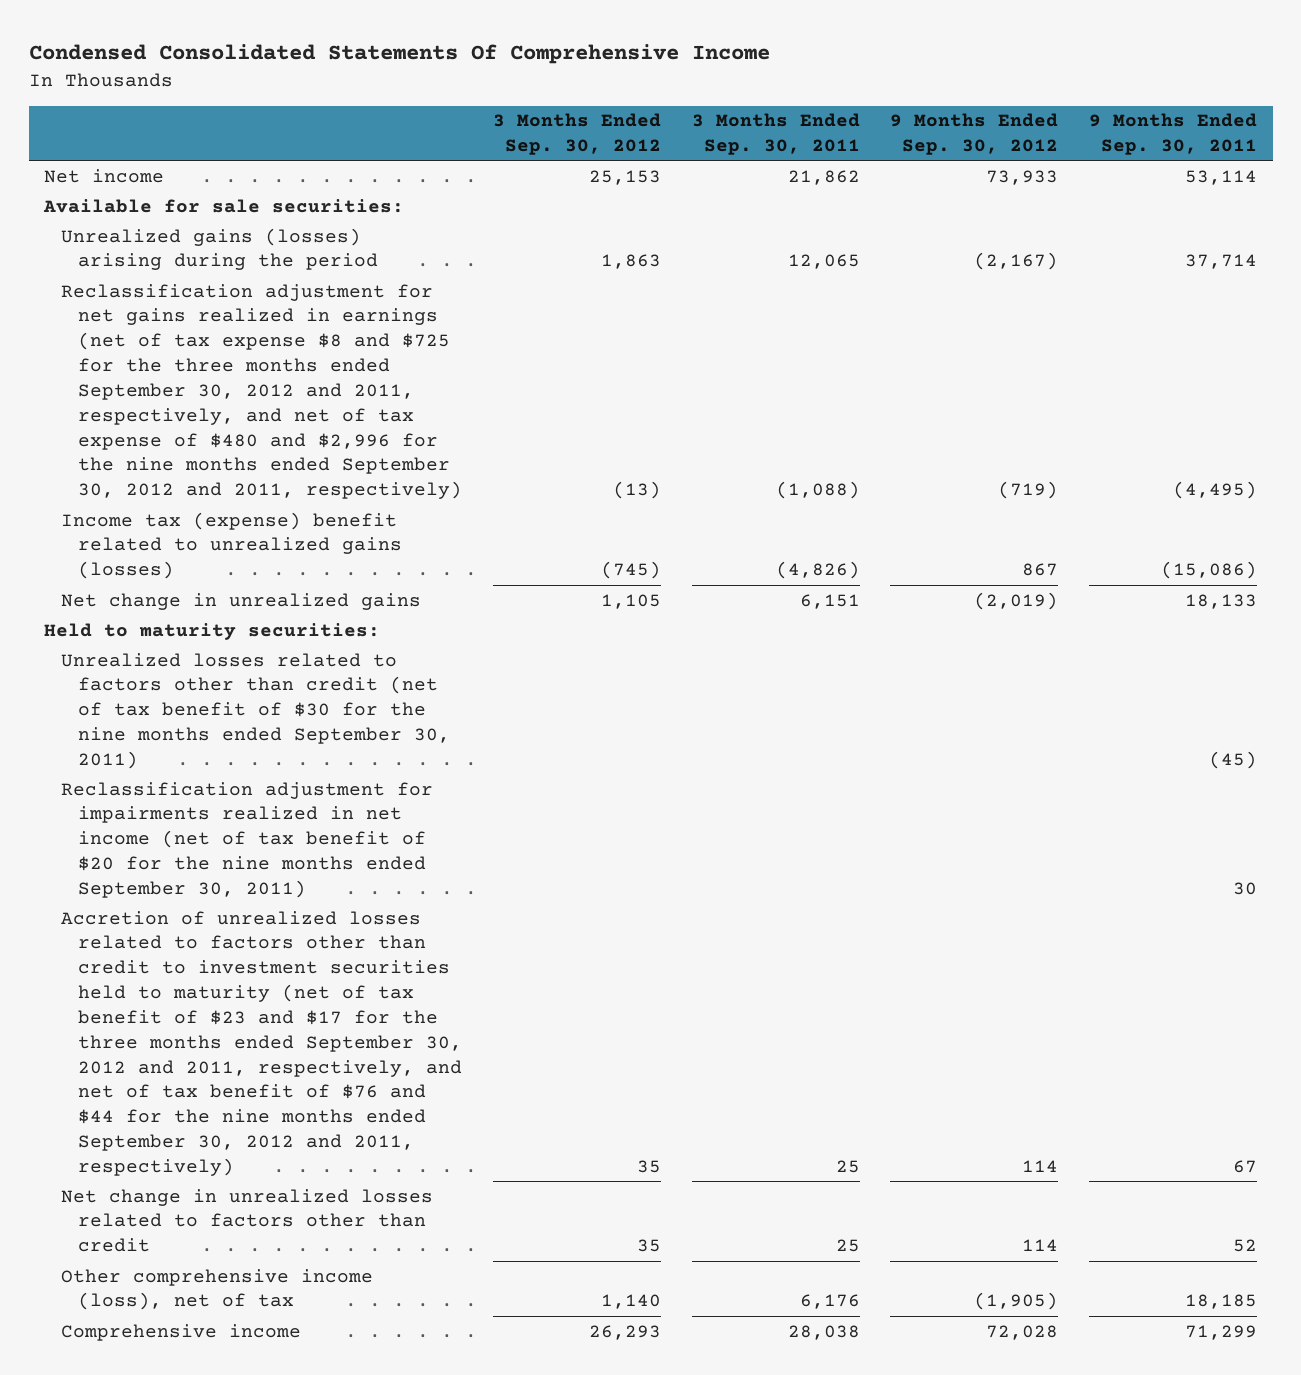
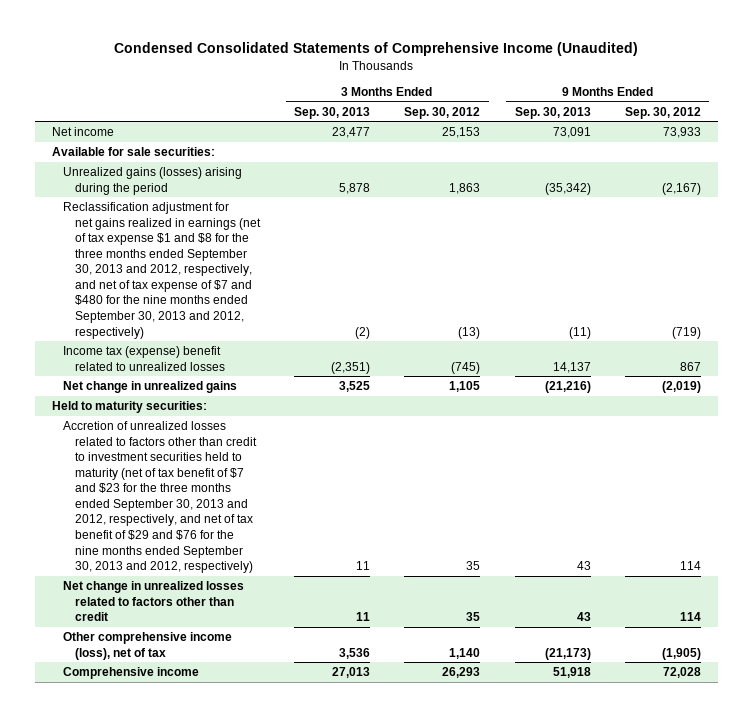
[28,44,770,65] Condensed Consolidated Statements Of Comprehensive Income -> [114,42,639,57] Condensed Consolidated Statements of Comprehensive Income (Unaudited)
[691,113,860,156] 3 Months Ended Sep. 30, 2011 -> none
[1089,113,1258,156] 9 Months Ended Sep. 30, 2011 -> none
none -> [294,106,371,119] Sep. 30, 2013
none -> [514,106,591,119] Sep. 30, 2013
[61,283,463,500] Reclassification adjustment for net gains realized in earnings (net of tax expense $8 and $725 for the three months ended September 30, 2012 and 2011, respectively, and net of tax expense of $480 and $2,996 for the nine months ended September 30, 2012 and 2011, respectively) -> [63,201,261,339] Reclassification adjustment for net gains realized in earnings (net of tax expense $1 and $8 for the three months ended September 30, 2013 and 2012, respectively, and net of tax expense of $7 and $480 for the nine months ended September 30, 2013 and 2012, respectively)
[61,511,403,580] Income tax (expense) benefit related to unrealized gains (losses) -> [63,345,225,371] Income tax (expense) benefit related to unrealized losses
[61,652,451,769] Unrealized losses related to factors other than credit (net of tax benefit of $30 for the nine months ended September 30, 2011) -> none
[61,781,434,898] Reclassification adjustment for impairments realized in net income (net of tax benefit of $20 for the nine months ended September 30, 2011) -> none
[61,910,463,1176] Accretion of unrealized losses related to factors other than credit to investment securities held to maturity (net of tax benefit of $23 and $17 for the three months ended September 30, 2012 and 2011, respectively, and net of tax benefit of $76 and $44 for the nine months ended September 30, 2012 and 2011, respectively) -> [63,420,257,574] Accretion of unrealized losses related to factors other than credit to investment securities held to maturity (net of tax benefit of $7 and $23 for the three months ended September 30, 2013 and 2012, respectively, and net of tax benefit of $29 and $76 for the nine months ended September 30, 2013 and 2012, respectively)

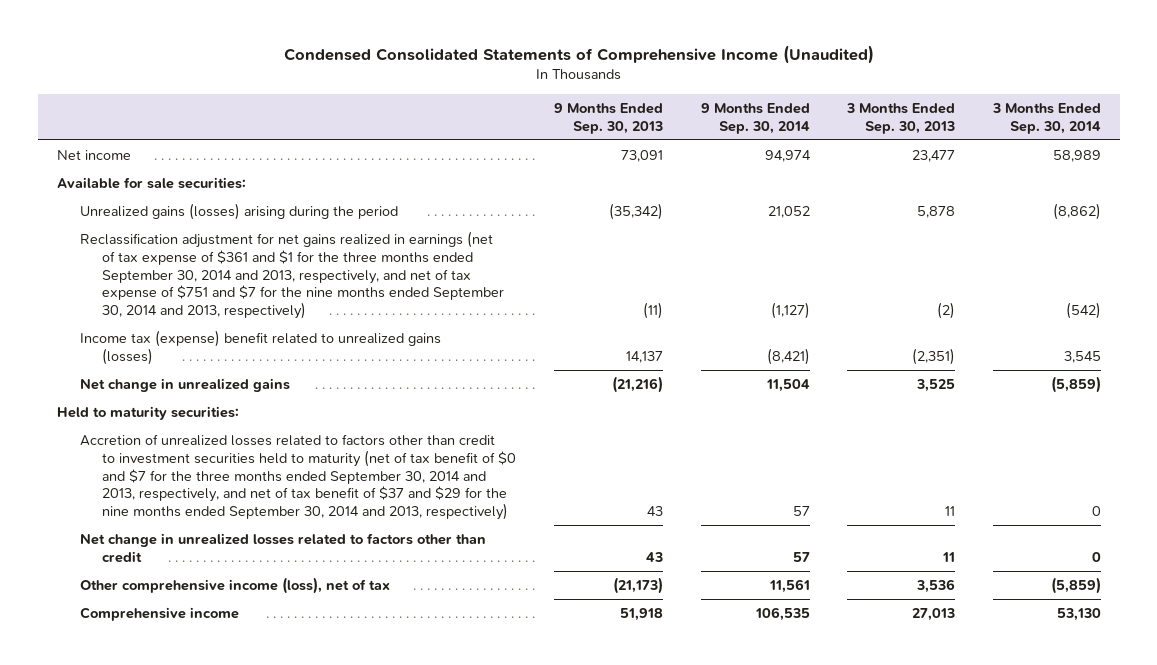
[404,106,481,119] Sep. 30, 2012 -> none
[624,106,701,119] Sep. 30, 2012 -> none
none -> [700,102,810,134] 9 Months Ended Sep. 30, 2014
none -> [991,102,1101,134] 3 Months Ended Sep. 30, 2014
[63,201,261,339] Reclassification adjustment for net gains realized in earnings (net of tax expense $1 and $8 for the three months ended September 30, 2013 and 2012, respectively, and net of tax expense of $7 and $480 for the nine months ended September 30, 2013 and 2012, respectively) -> [79,231,505,320] Reclassification adjustment for net gains realized in earnings (net of tax expense of $361 and $1 for the three months ended September 30, 2014 and 2013, respectively, and net of tax expense of $751 and $7 for the nine months ended September 30, 2014 and 2013, respectively)
[63,345,225,371] Income tax (expense) benefit related to unrealized losses -> [79,330,441,365] Income tax (expense) benefit related to unrealized gains (losses)
[63,420,257,574] Accretion of unrealized losses related to factors other than credit to investment securities held to maturity (net of tax benefit of $7 and $23 for the three months ended September 30, 2013 and 2012, respectively, and net of tax benefit of $29 and $76 for the nine months ended September 30, 2013 and 2012, respectively) -> [79,434,517,521] Accretion of unrealized losses related to factors other than credit to investment securities held to maturity (net of tax benefit of $0 and $7 for the three months ended September 30, 2014 and 2013, respectively, and net of tax benefit of $37 and $29 for the nine months ended September 30, 2014 and 2013, respectively)

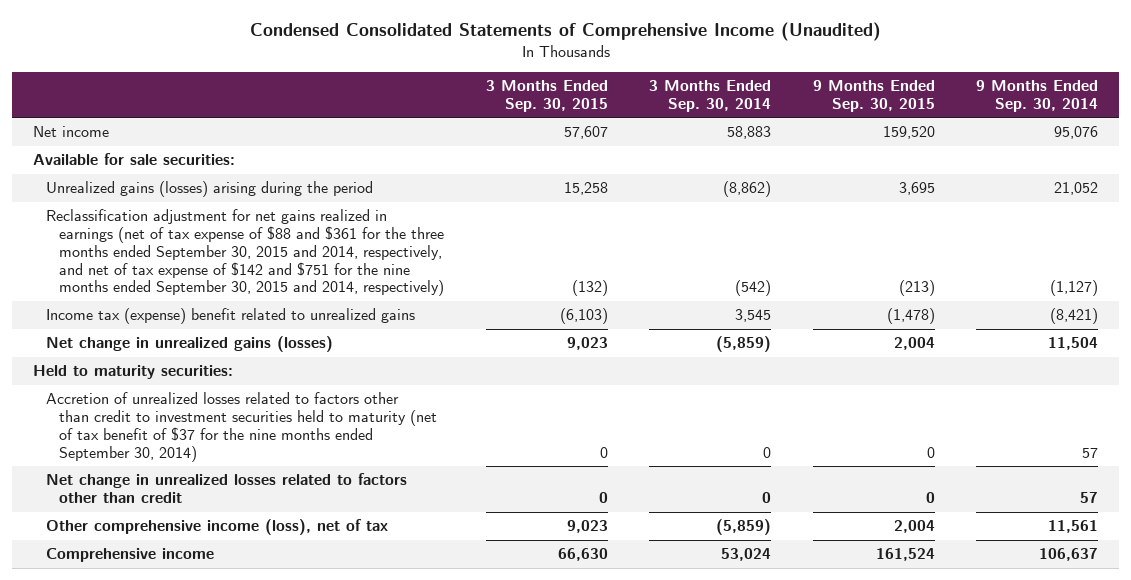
[553,102,663,134] 9 Months Ended Sep. 30, 2013 -> none
[846,102,956,134] 3 Months Ended Sep. 30, 2013 -> none
none -> [485,80,608,112] 3 Months Ended Sep. 30, 2015
none -> [812,80,935,112] 9 Months Ended Sep. 30, 2015
[764,150,811,163] 94,974 -> [1054,126,1099,140] 95,076
[1052,150,1101,163] 58,989 -> [727,126,772,140] 58,883
[79,231,505,320] Reclassification adjustment for net gains realized in earnings (net of tax expense of $361 and $1 for the three months ended September 30, 2014 and 2013, respectively, and net of tax expense of $751 and $7 for the nine months ended September 30, 2014 and 2013, respectively) -> [46,209,445,297] Reclassification adjustment for net gains realized in earnings (net of tax expense of $88 and $361 for the three months ended September 30, 2015 and 2014, respectively, and net of tax expense of $142 and $751 for the nine months ended September 30, 2015 and 2014, respectively)
[79,330,441,365] Income tax (expense) benefit related to unrealized gains (losses) -> [46,308,416,325] Income tax (expense) benefit related to unrealized gains
[79,378,290,393] Net change in unrealized gains -> [46,336,334,353] Net change in unrealized gains (losses)
[79,434,517,521] Accretion of unrealized losses related to factors other than credit to investment securities held to maturity (net of tax benefit of $0 and $7 for the three months ended September 30, 2014 and 2013, respectively, and net of tax benefit of $37 and $29 for the nine months ended September 30, 2014 and 2013, respectively) -> [46,392,438,462] Accretion of unrealized losses related to factors other than credit to investment securities held to maturity (net of tax benefit of $37 for the nine months ended September 30, 2014)
[754,607,810,622] 106,535 -> [1039,548,1099,562] 106,637
[1056,608,1101,622] 53,130 -> [721,548,772,562] 53,024

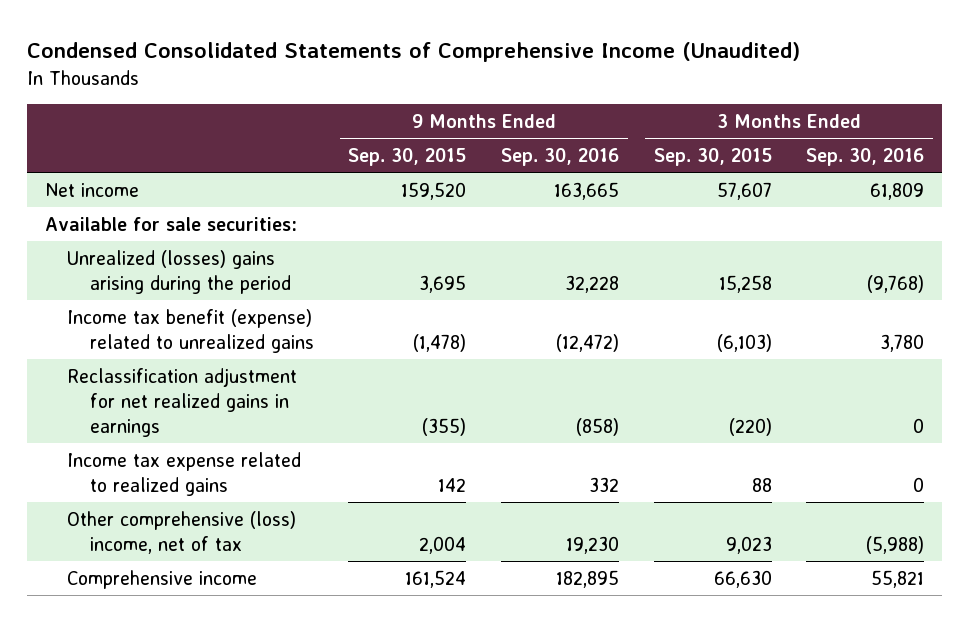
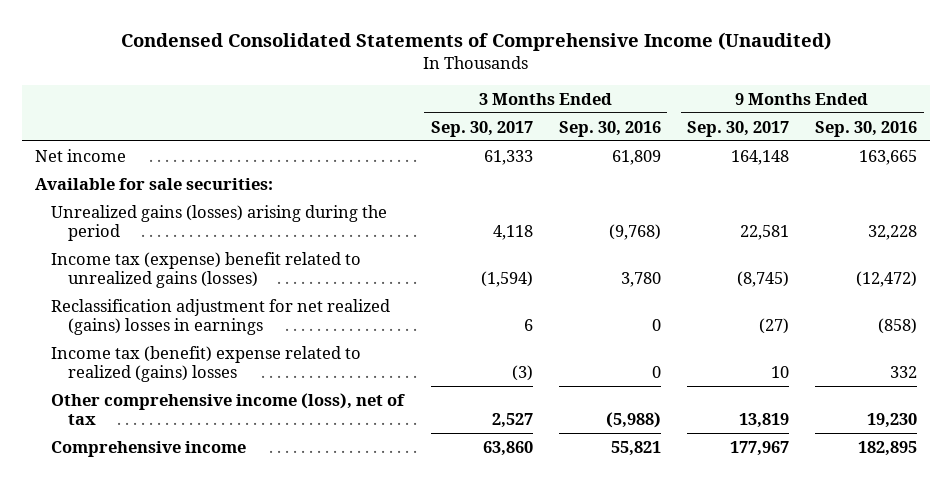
[348,148,467,167] Sep. 30, 2015 -> none
[653,148,772,167] Sep. 30, 2015 -> none
none -> [430,120,533,137] Sep. 30, 2017
none -> [687,120,790,137] Sep. 30, 2017
[67,249,291,294] Unrealized (losses) gains arising during the period -> [51,204,388,241] Unrealized gains (losses) arising during the period
[67,308,314,353] Income tax benefit (expense) related to unrealized gains -> [51,251,362,288] Income tax (expense) benefit related to unrealized gains (losses)
[67,367,298,437] Reclassification adjustment for net realized gains in earnings -> [51,298,391,335] Reclassification adjustment for net realized (gains) losses in earnings
[67,451,302,496] Income tax expense related to realized gains -> [51,345,362,382] Income tax (benefit) expense related to realized (gains) losses
[67,510,297,554] Other comprehensive (loss) income, net of tax -> [51,392,406,425] Other comprehensive income (loss), net of tax

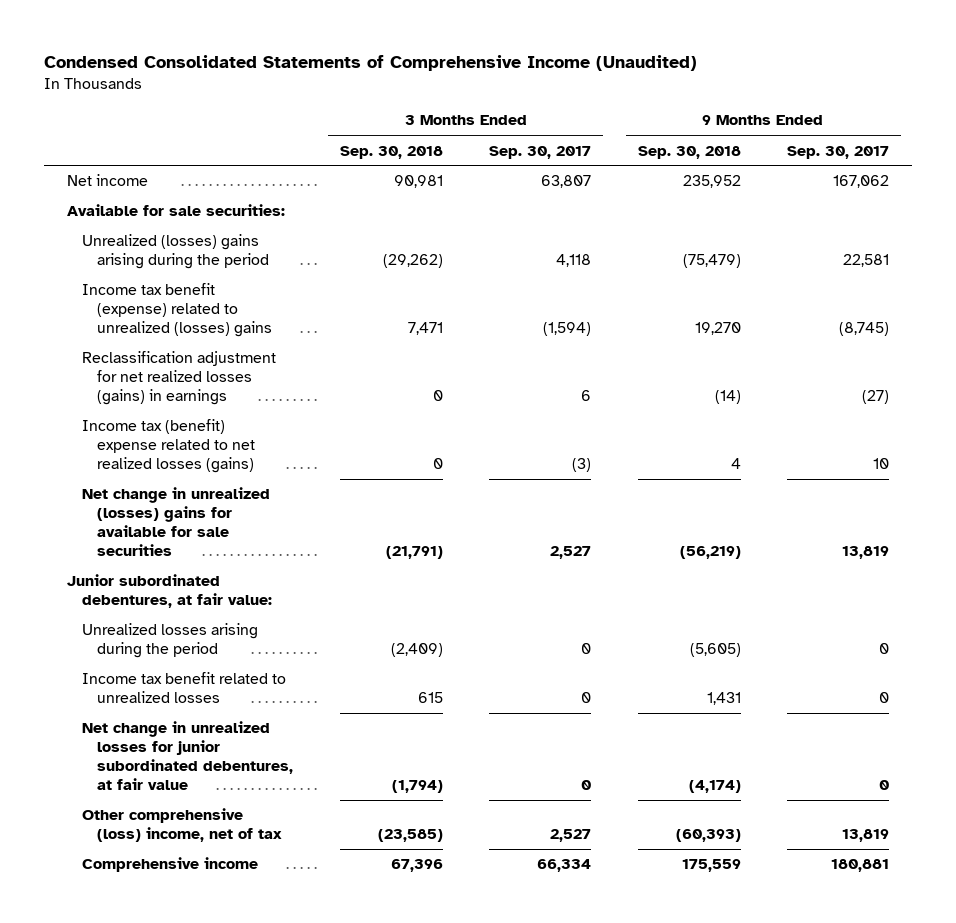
[558,120,661,137] Sep. 30, 2016 -> none
[815,120,918,137] Sep. 30, 2016 -> none
none -> [339,145,443,159] Sep. 30, 2018
none -> [637,145,741,159] Sep. 30, 2018
[483,149,533,165] 61,333 -> [541,175,592,189] 63,807
[731,149,790,165] 164,148 -> [833,175,890,189] 167,062
[51,204,388,241] Unrealized gains (losses) arising during the period -> [82,234,270,270] Unrealized (losses) gains arising during the period
[51,251,362,288] Income tax (expense) benefit related to unrealized gains (losses) -> [82,283,273,338] Income tax benefit (expense) related to unrealized (losses) gains
[51,298,391,335] Reclassification adjustment for net realized (gains) losses in earnings -> [82,351,277,406] Reclassification adjustment for net realized losses (gains) in earnings
[51,345,362,382] Income tax (benefit) expense related to realized (gains) losses -> [82,419,256,474] Income tax (benefit) expense related to net realized losses (gains)
none -> [82,487,271,557] Net change in unrealized (losses) gains for available for sale securities
none -> [67,574,273,609] Junior subordinated debentures, at fair value:
none -> [82,623,259,659] Unrealized losses arising during the period
none -> [82,672,287,704] Income tax benefit related to unrealized losses
none -> [82,721,294,791] Net change in unrealized losses for junior subordinated debentures, at fair value
[51,392,406,425] Other comprehensive income (loss), net of tax -> [82,808,283,843] Other comprehensive (loss) income, net of tax
[482,440,533,456] 63,860 -> [537,859,592,873] 66,334
[730,440,790,456] 177,967 -> [831,859,890,873] 180,881

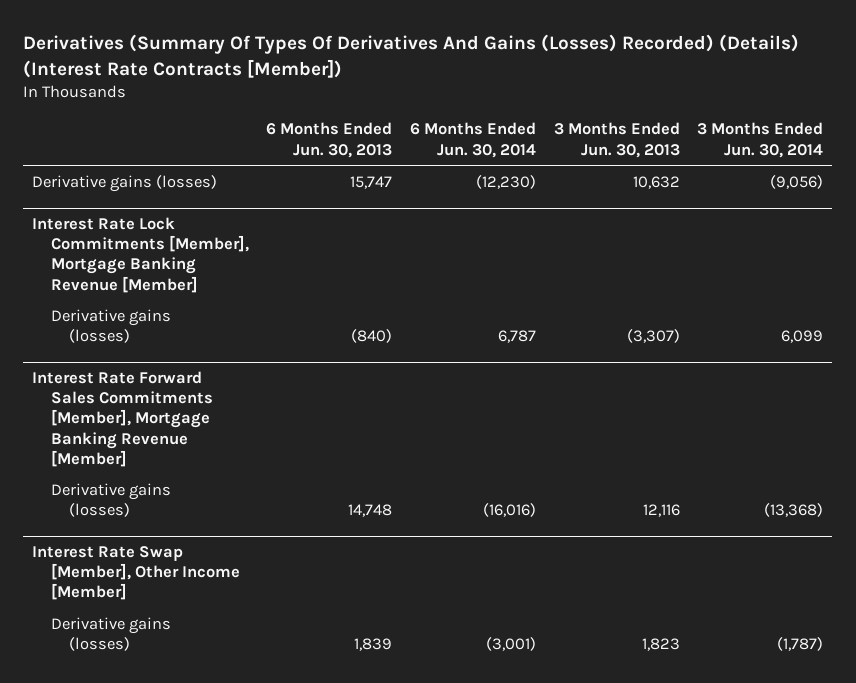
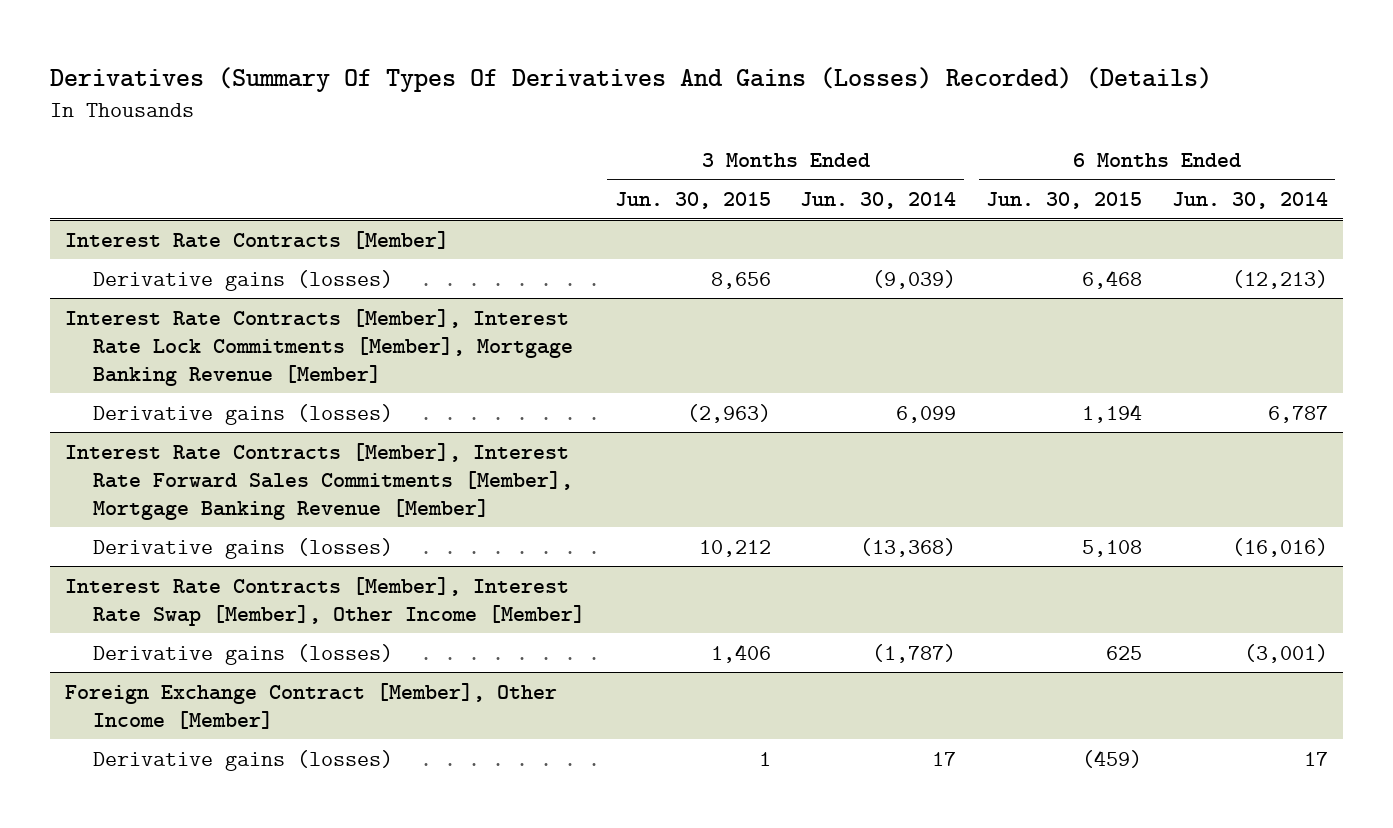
[23,34,800,78] Derivatives (Summary Of Types Of Derivatives And Gains (Losses) Recorded) (Details) (Interest Rate Contracts [Member]) -> [49,66,1212,92] Derivatives (Summary Of Types Of Derivatives And Gains (Losses) Recorded) (Details)
[266,122,393,158] 6 Months Ended Jun. 30, 2013 -> none
[553,122,680,158] 3 Months Ended Jun. 30, 2013 -> none
none -> [614,192,771,210] Jun. 30, 2015
none -> [986,192,1143,210] Jun. 30, 2015
none -> [64,230,449,249] Interest Rate Contracts [Member]
[476,174,537,189] (12,230) -> [1231,269,1328,289] (12,213)
[770,174,824,189] (9,056) -> [872,269,957,289] (9,039)
[32,217,249,293] Interest Rate Lock Commitments [Member], Mortgage Banking Revenue [Member] -> [64,308,573,386] Interest Rate Contracts [Member], Interest Rate Lock Commitments [Member], Mortgage Banking Revenue [Member]
[32,371,213,467] Interest Rate Forward Sales Commitments [Member], Mortgage Banking Revenue [Member] -> [64,442,573,520] Interest Rate Contracts [Member], Interest Rate Forward Sales Commitments [Member], Mortgage Banking Revenue [Member]
[32,546,240,601] Interest Rate Swap [Member], Other Income [Member] -> [64,576,585,626] Interest Rate Contracts [Member], Interest Rate Swap [Member], Other Income [Member]
none -> [64,682,557,729] Foreign Exchange Contract [Member], Other Income [Member]
none -> [92,749,393,771] Derivative gains (losses)

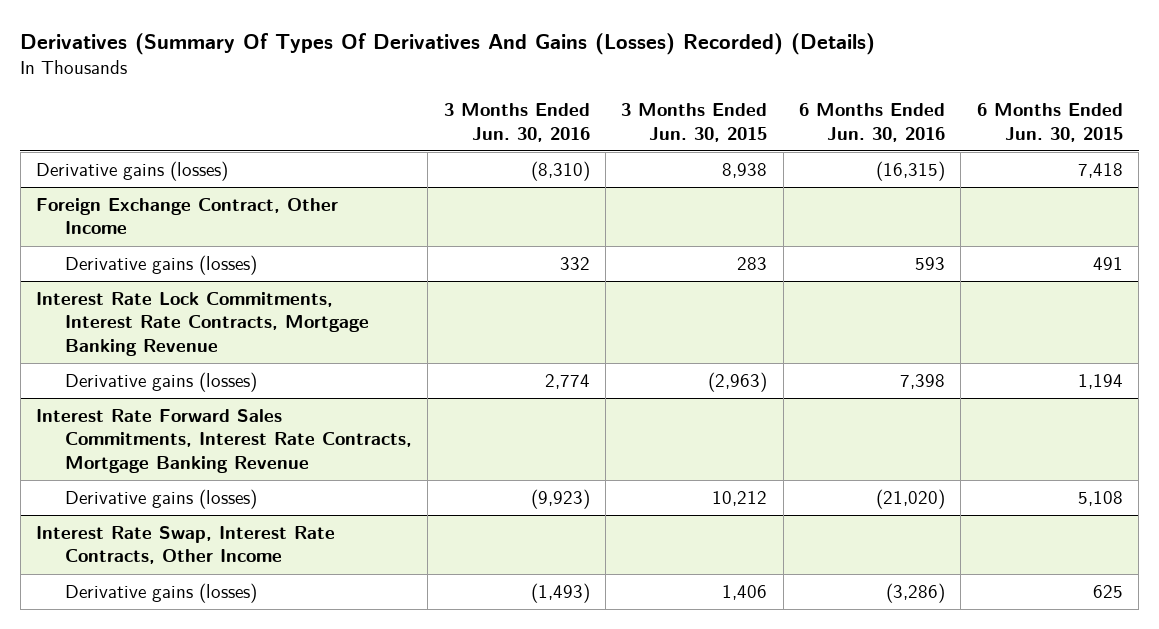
[800,192,957,210] Jun. 30, 2014 -> none
[1171,192,1328,210] Jun. 30, 2014 -> none
none -> [443,103,590,142] 3 Months Ended Jun. 30, 2016
none -> [799,103,946,142] 6 Months Ended Jun. 30, 2016
[64,230,449,249] Interest Rate Contracts [Member] -> none
[710,271,771,289] 8,656 -> [722,163,768,179] 8,938
[1082,269,1143,289] 6,468 -> [1077,163,1123,179] 7,418
none -> [36,198,339,235] Foreign Exchange Contract, Other Income
none -> [64,255,257,276] Derivative gains (losses)
[64,308,573,386] Interest Rate Contracts [Member], Interest Rate Lock Commitments [Member], Mortgage Banking Revenue [Member] -> [36,292,369,356] Interest Rate Lock Commitments, Interest Rate Contracts, Mortgage Banking Revenue
[64,442,573,520] Interest Rate Contracts [Member], Interest Rate Forward Sales Commitments [Member], Mortgage Banking Revenue [Member] -> [36,409,412,473] Interest Rate Forward Sales Commitments, Interest Rate Contracts, Mortgage Banking Revenue
[64,576,585,626] Interest Rate Contracts [Member], Interest Rate Swap [Member], Other Income [Member] -> [36,526,336,565] Interest Rate Swap, Interest Rate Contracts, Other Income
[64,682,557,729] Foreign Exchange Contract [Member], Other Income [Member] -> none
[92,749,393,771] Derivative gains (losses) -> none

